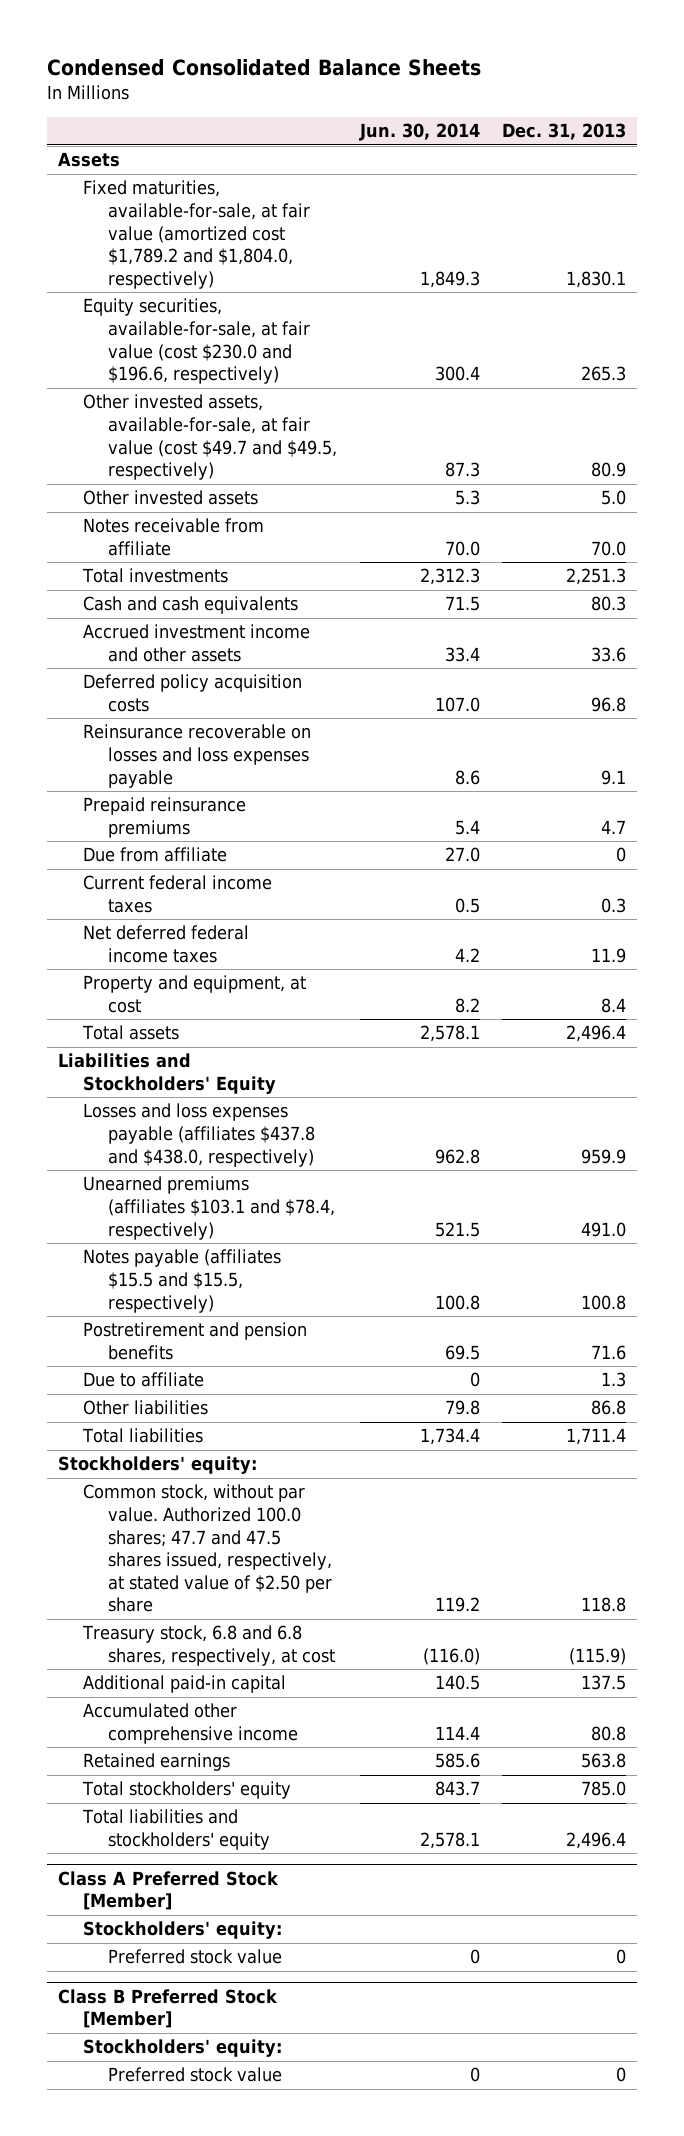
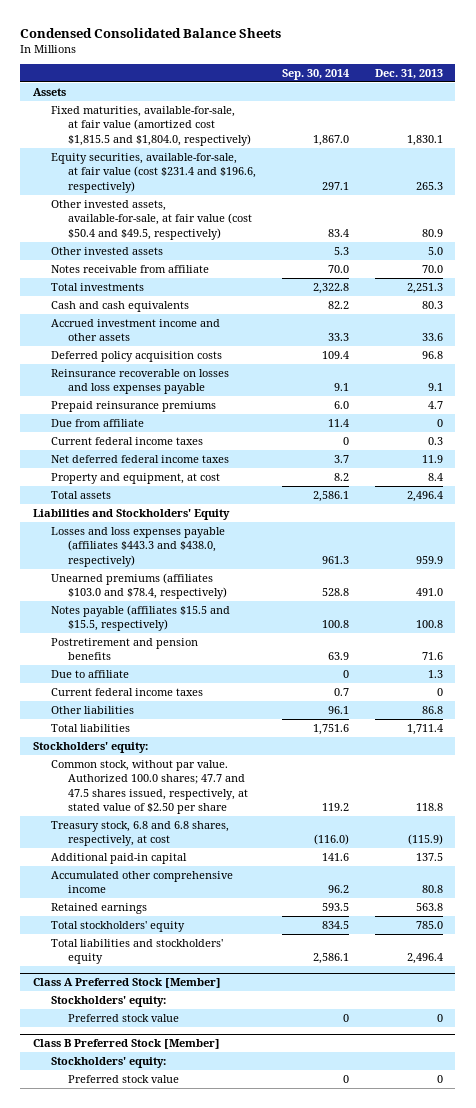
[358,123,480,142] Jun. 30, 2014 -> none
none -> [281,68,349,80] Sep. 30, 2014
[83,180,311,289] Fixed maturities, available-for-sale, at fair value (amortized cost $1,789.2 and $1,804.0, respectively) -> [50,106,252,146] Fixed maturities, available-for-sale, at fair value (amortized cost $1,815.5 and $1,804.0, respectively)
[83,298,311,385] Equity securities, available-for-sale, at fair value (cost $230.0 and $196.6, respectively) -> [50,153,257,193] Equity securities, available-for-sale, at fair value (cost $231.4 and $196.6, respectively)
[83,394,338,481] Other invested assets, available-for-sale, at fair value (cost $49.7 and $49.5, respectively) -> [50,200,253,240] Other invested assets, available-for-sale, at fair value (cost $50.4 and $49.5, respectively)
[83,1103,316,1167] Losses and loss expenses payable (affiliates $437.8 and $438.0, respectively) -> [50,527,225,567] Losses and loss expenses payable (affiliates $443.3 and $438.0, respectively)
[83,1176,336,1240] Unearned premiums (affiliates $103.1 and $78.4, respectively) -> [50,573,228,600] Unearned premiums (affiliates $103.0 and $78.4, respectively)
none -> [50,688,203,697] Current federal income taxes

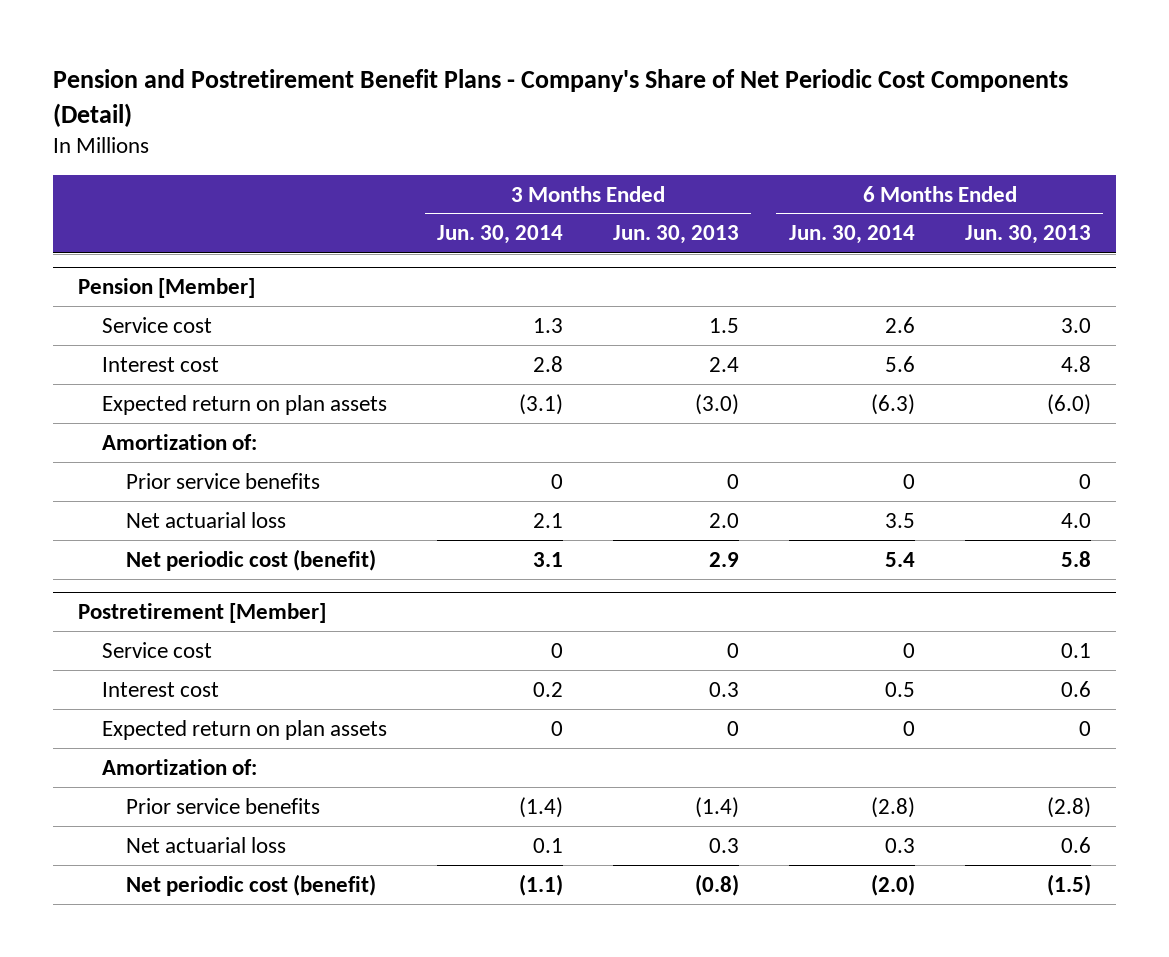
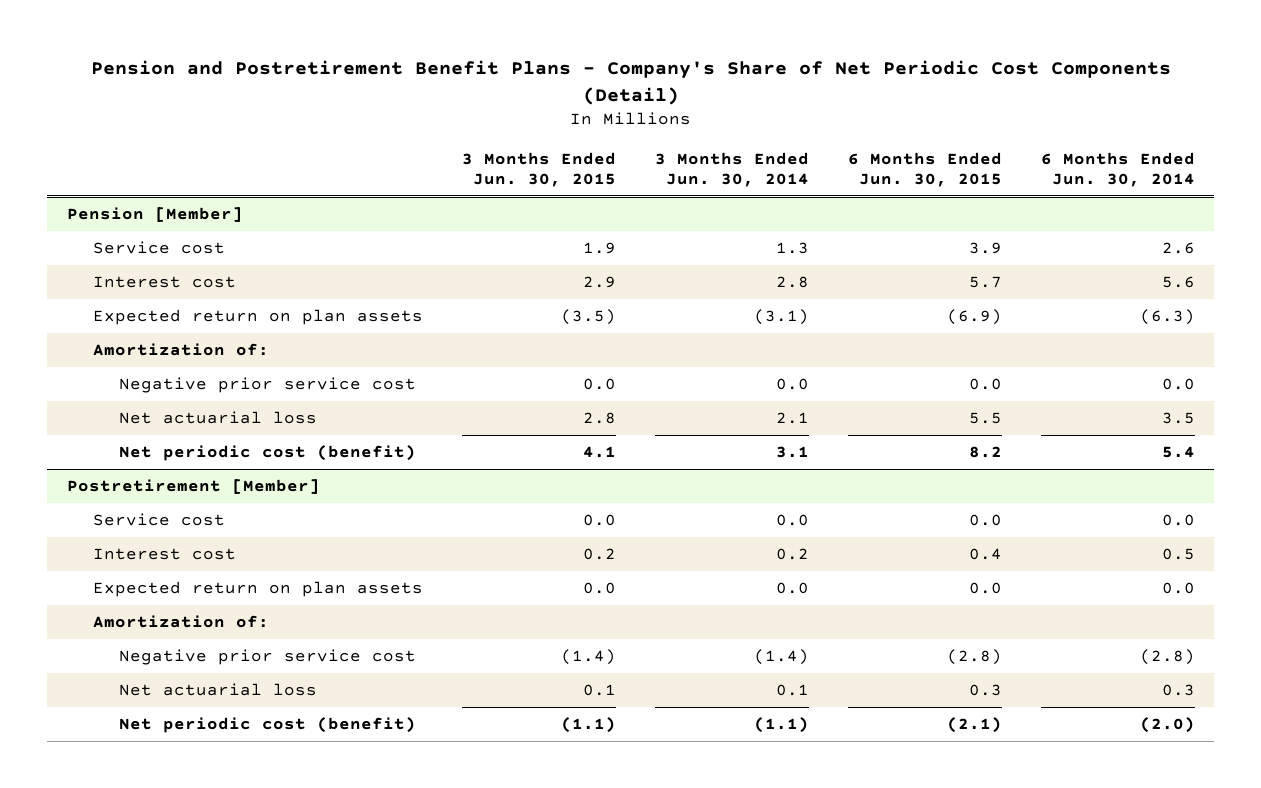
[612,225,739,245] Jun. 30, 2013 -> none
[964,225,1091,245] Jun. 30, 2013 -> none
none -> [461,151,616,187] 3 Months Ended Jun. 30, 2015
none -> [847,151,1002,187] 6 Months Ended Jun. 30, 2015
[126,472,321,489] Prior service benefits -> [119,377,417,394] Negative prior service cost
[551,473,564,489] 0 -> [775,378,809,391] 0.0
[902,473,915,489] 0 -> [1161,378,1195,391] 0.0
[551,642,564,658] 0 -> [775,514,809,527] 0.0
[902,642,915,658] 0 -> [1161,514,1195,527] 0.0
[551,720,564,736] 0 -> [775,582,809,595] 0.0
[902,720,915,736] 0 -> [1161,582,1195,595] 0.0
[126,797,321,814] Prior service benefits -> [119,649,417,666] Negative prior service cost

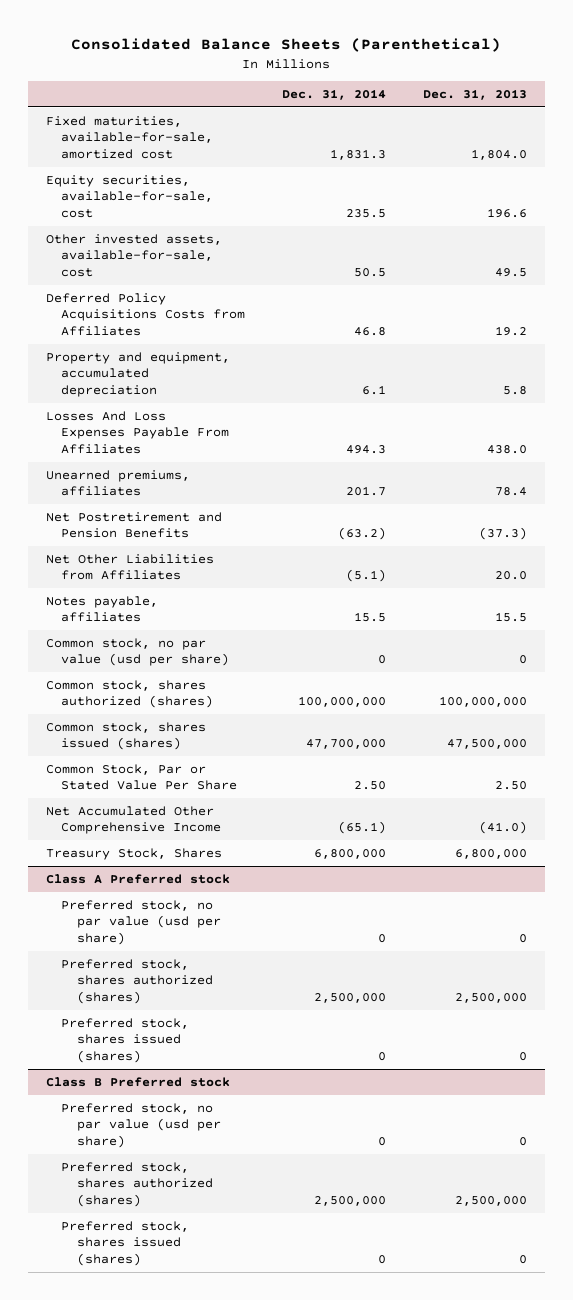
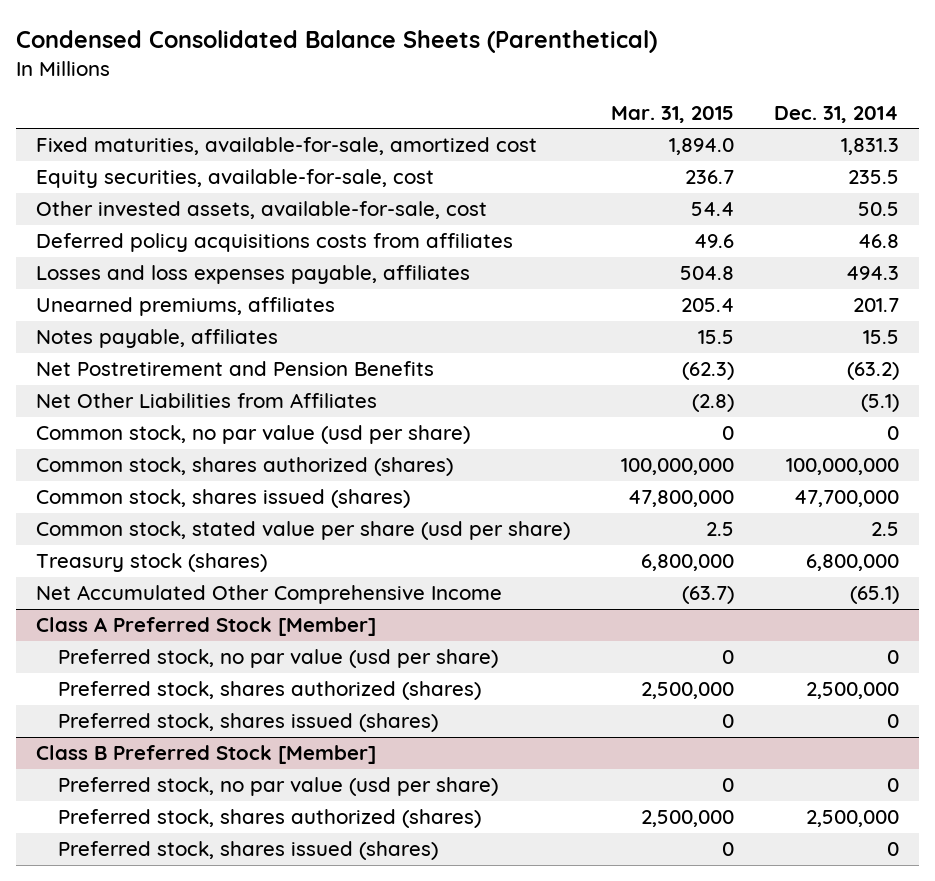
[71,38,502,53] Consolidated Balance Sheets (Parenthetical) -> [16,30,658,54] Condensed Consolidated Balance Sheets (Parenthetical)
[422,89,527,101] Dec. 31, 2013 -> none
none -> [610,105,734,123] Mar. 31, 2015
[46,351,231,397] Property and equipment, accumulated depreciation -> none
[46,292,246,336] Deferred Policy Acquisitions Costs from Affiliates -> [36,233,514,253] Deferred policy acquisitions costs from affiliates
[46,410,230,454] Losses And Loss Expenses Payable From Affiliates -> [36,265,471,285] Losses and loss expenses payable, affiliates
[46,595,159,623] Notes payable, affiliates -> [36,329,279,349] Notes payable, affiliates
[46,763,238,791] Common Stock, Par or Stated Value Per Share -> [36,521,571,541] Common stock, stated value per share (usd per share)
[353,781,386,791] 2.50 -> [870,522,899,537] 2.5
none -> [36,553,268,573] Treasury stock (shares)
[46,847,223,860] Treasury Stock, Shares -> none
[46,873,231,884] Class A Preferred stock -> [36,617,377,637] Class A Preferred Stock [Member]
[46,1076,231,1087] Class B Preferred stock -> [36,745,377,765] Class B Preferred Stock [Member]

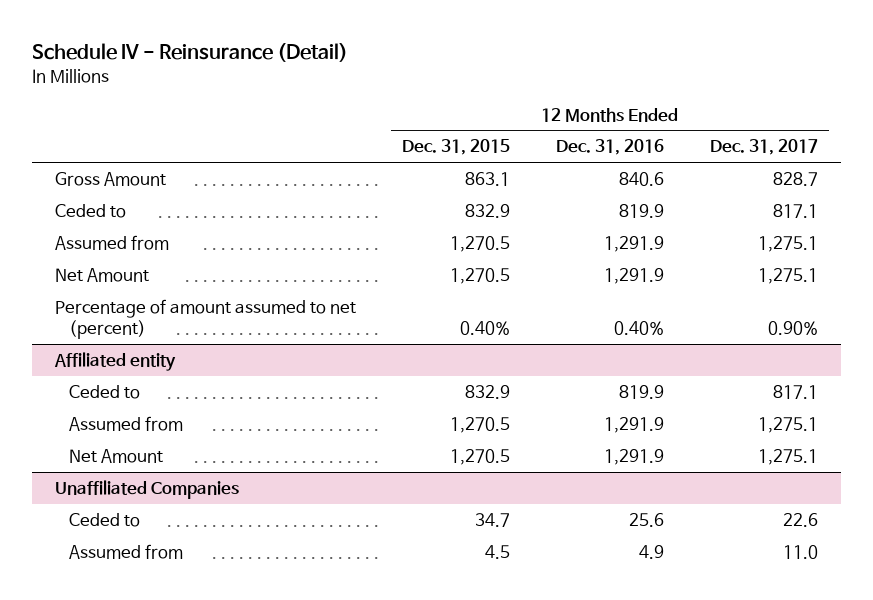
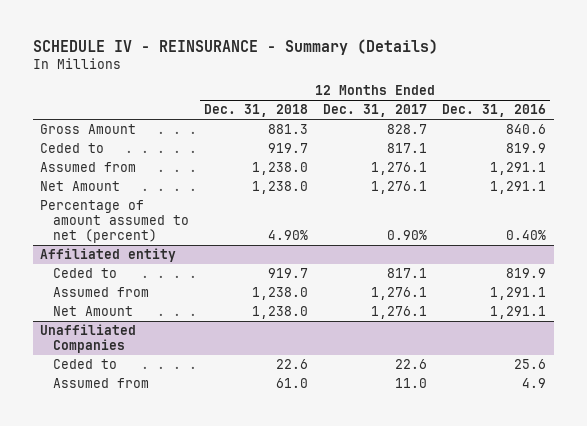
[32,42,349,62] Schedule IV - Reinsurance (Detail) -> [32,39,438,56] SCHEDULE IV - REINSURANCE - Summary (Details)
[402,139,511,156] Dec. 31, 2015 -> none
none -> [204,104,309,118] Dec. 31, 2018
[604,236,665,253] 1,291.9 -> [490,162,547,176] 1,291.1
[757,236,818,253] 1,275.1 -> [371,162,428,176] 1,276.1
[604,268,665,285] 1,291.9 -> [490,181,547,195] 1,291.1
[757,268,818,285] 1,275.1 -> [371,181,428,195] 1,276.1
[604,417,665,434] 1,291.9 -> [490,287,547,301] 1,291.1
[757,417,818,434] 1,275.1 -> [371,287,428,301] 1,276.1
[604,449,665,466] 1,291.9 -> [490,306,547,320] 1,291.1
[757,449,818,466] 1,275.1 -> [371,306,428,320] 1,276.1

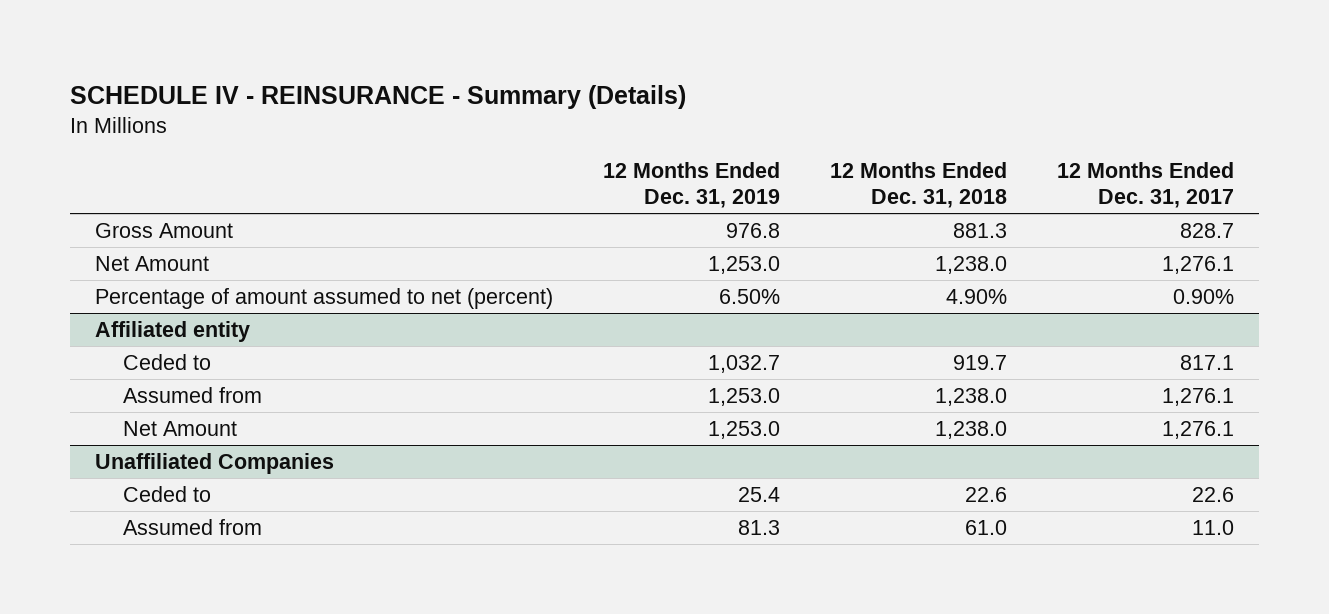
[442,104,547,118] Dec. 31, 2016 -> none
none -> [602,162,780,209] 12 Months Ended Dec. 31, 2019
[40,143,105,154] Ceded to -> none
[40,162,137,173] Assumed from -> none

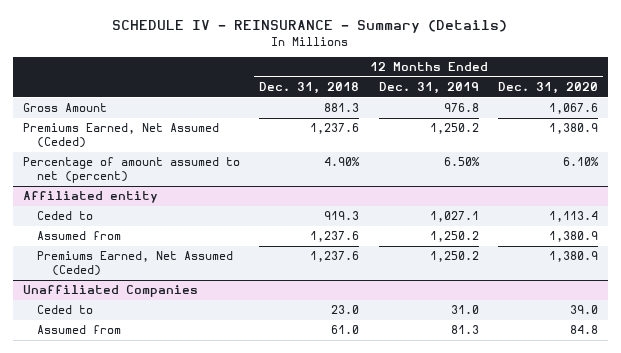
[1056,162,1234,209] 12 Months Ended Dec. 31, 2017 -> none
none -> [498,82,599,95] Dec. 31, 2020
[95,255,210,271] Net Amount -> none
none -> [22,123,219,149] Premiums Earned, Net Assumed (Ceded)
[123,420,238,436] Net Amount -> none
[707,354,780,373] 1,032.7 -> [429,211,479,223] 1,027.1
[952,354,1007,370] 919.7 -> [324,211,360,221] 919.3
[707,387,780,406] 1,253.0 -> [429,231,479,243] 1,250.2
[934,387,1007,406] 1,238.0 -> [310,231,360,243] 1,237.6
none -> [37,251,234,277] Premiums Earned, Net Assumed (Ceded)
[737,486,780,502] 25.4 -> [450,305,479,315] 31.0
[964,486,1007,502] 22.6 -> [331,305,360,315] 23.0

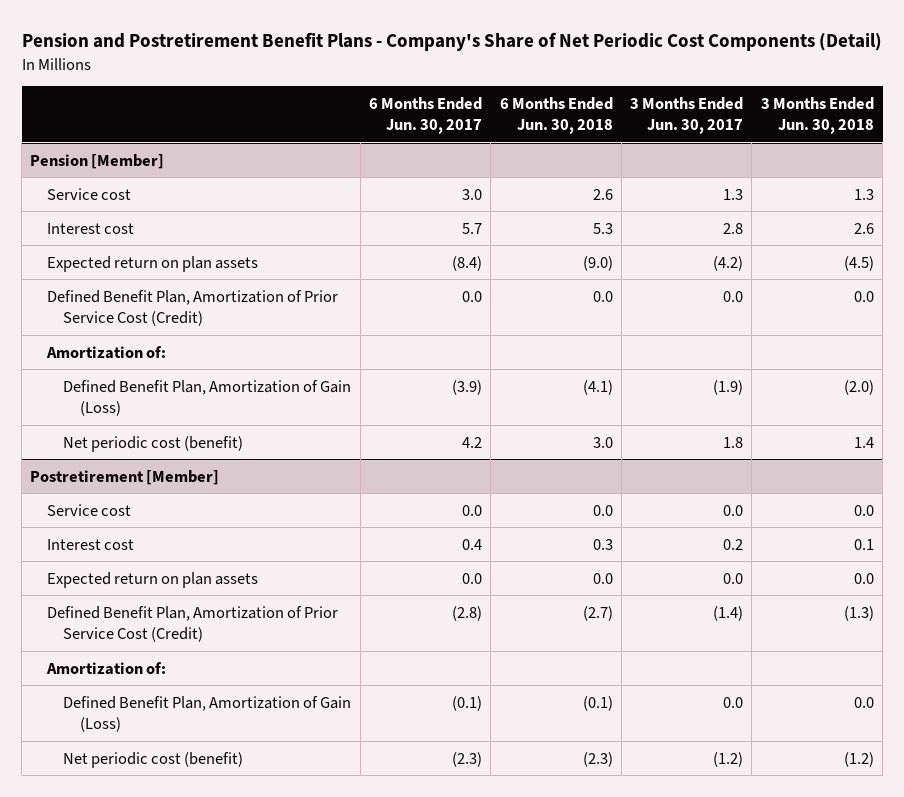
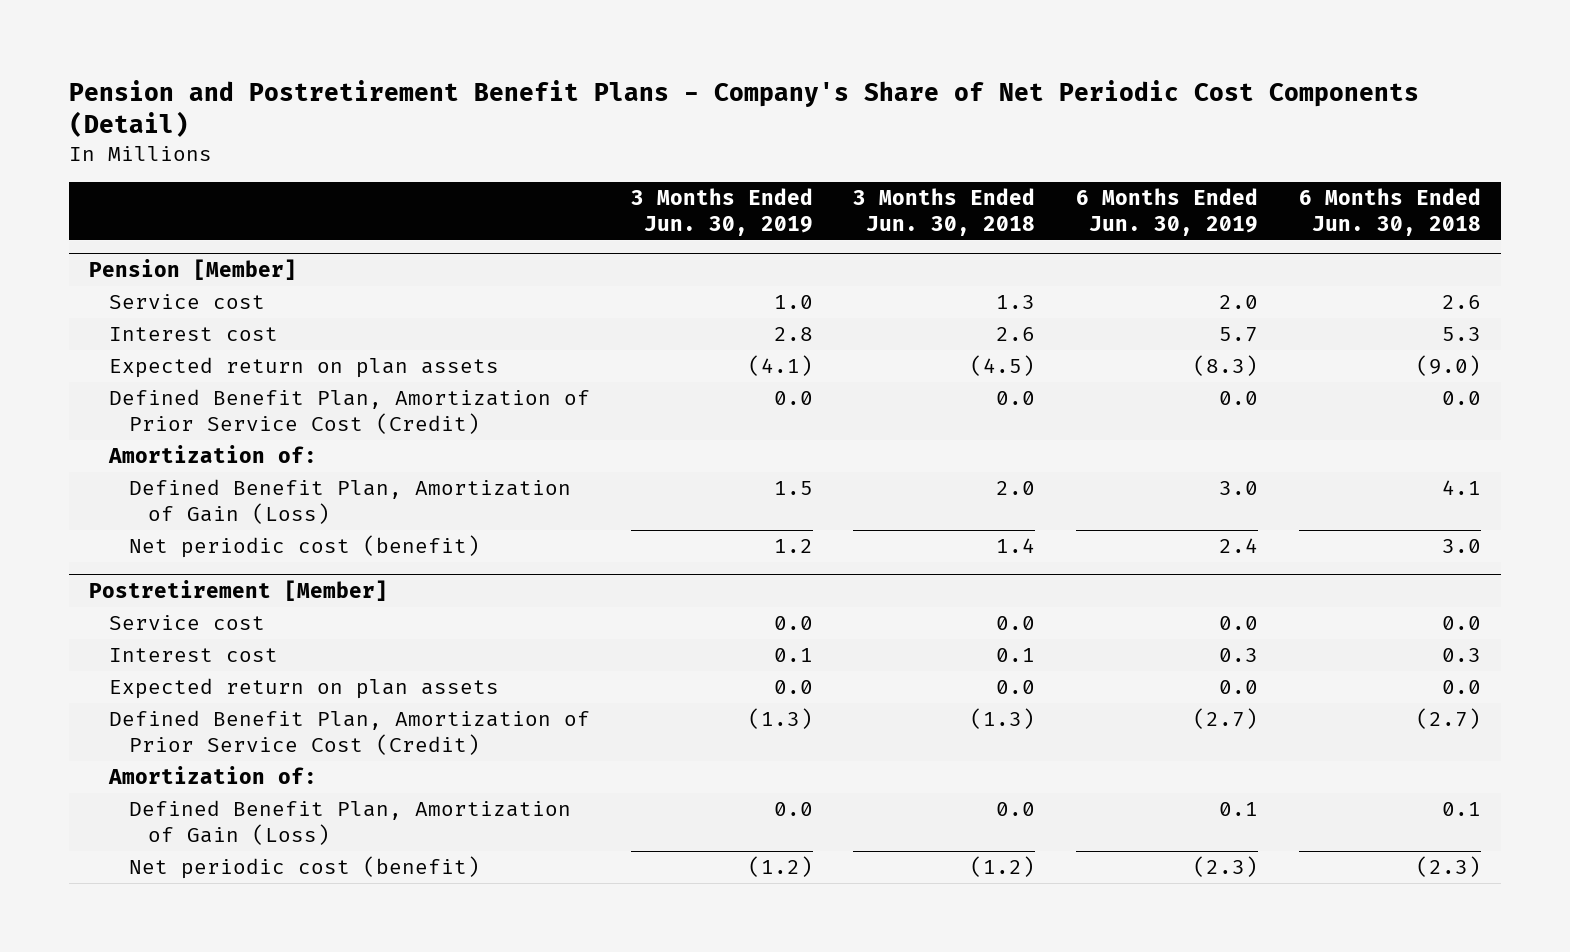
[368,96,482,135] 6 Months Ended Jun. 30, 2017 -> none
[630,96,744,135] 3 Months Ended Jun. 30, 2017 -> none
none -> [630,188,813,236] 3 Months Ended Jun. 30, 2019
none -> [1076,188,1259,236] 6 Months Ended Jun. 30, 2019
[582,379,613,395] (4.1) -> [1441,480,1481,496] 4.1
[843,379,874,395] (2.0) -> [996,481,1036,496] 2.0
[582,695,613,711] (0.1) -> [1441,802,1481,817] 0.1

